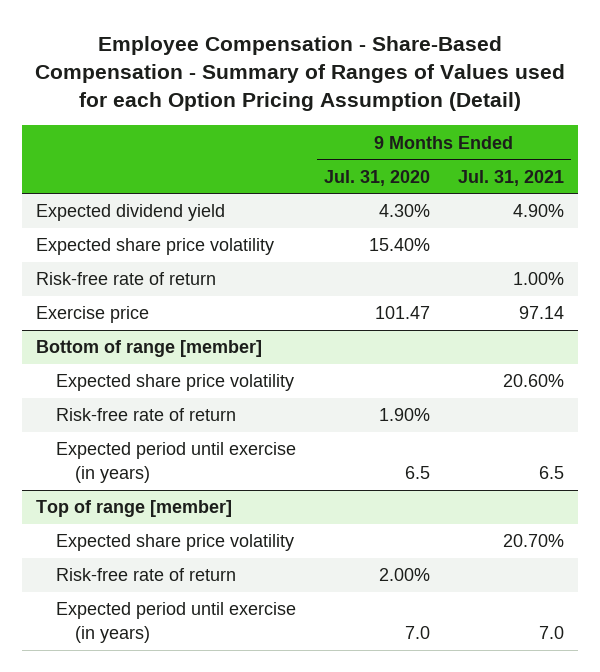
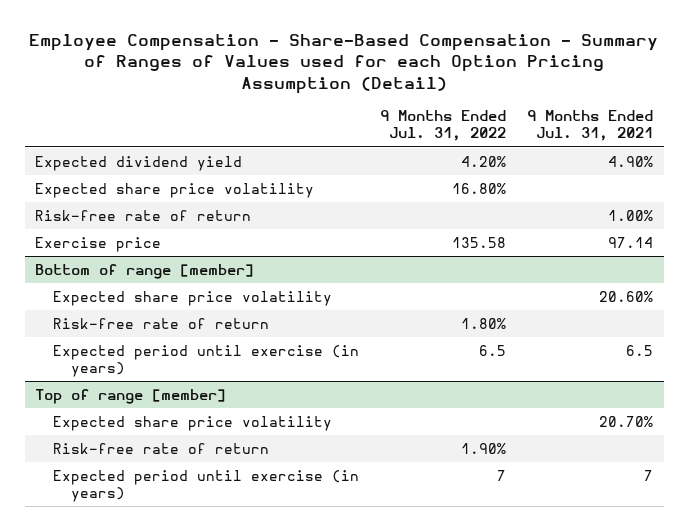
[323,169,430,186] Jul. 31, 2020 -> none
none -> [380,110,507,142] 9 Months Ended Jul. 31, 2022
[538,625,564,639] 7.0 -> [644,469,654,481] 7

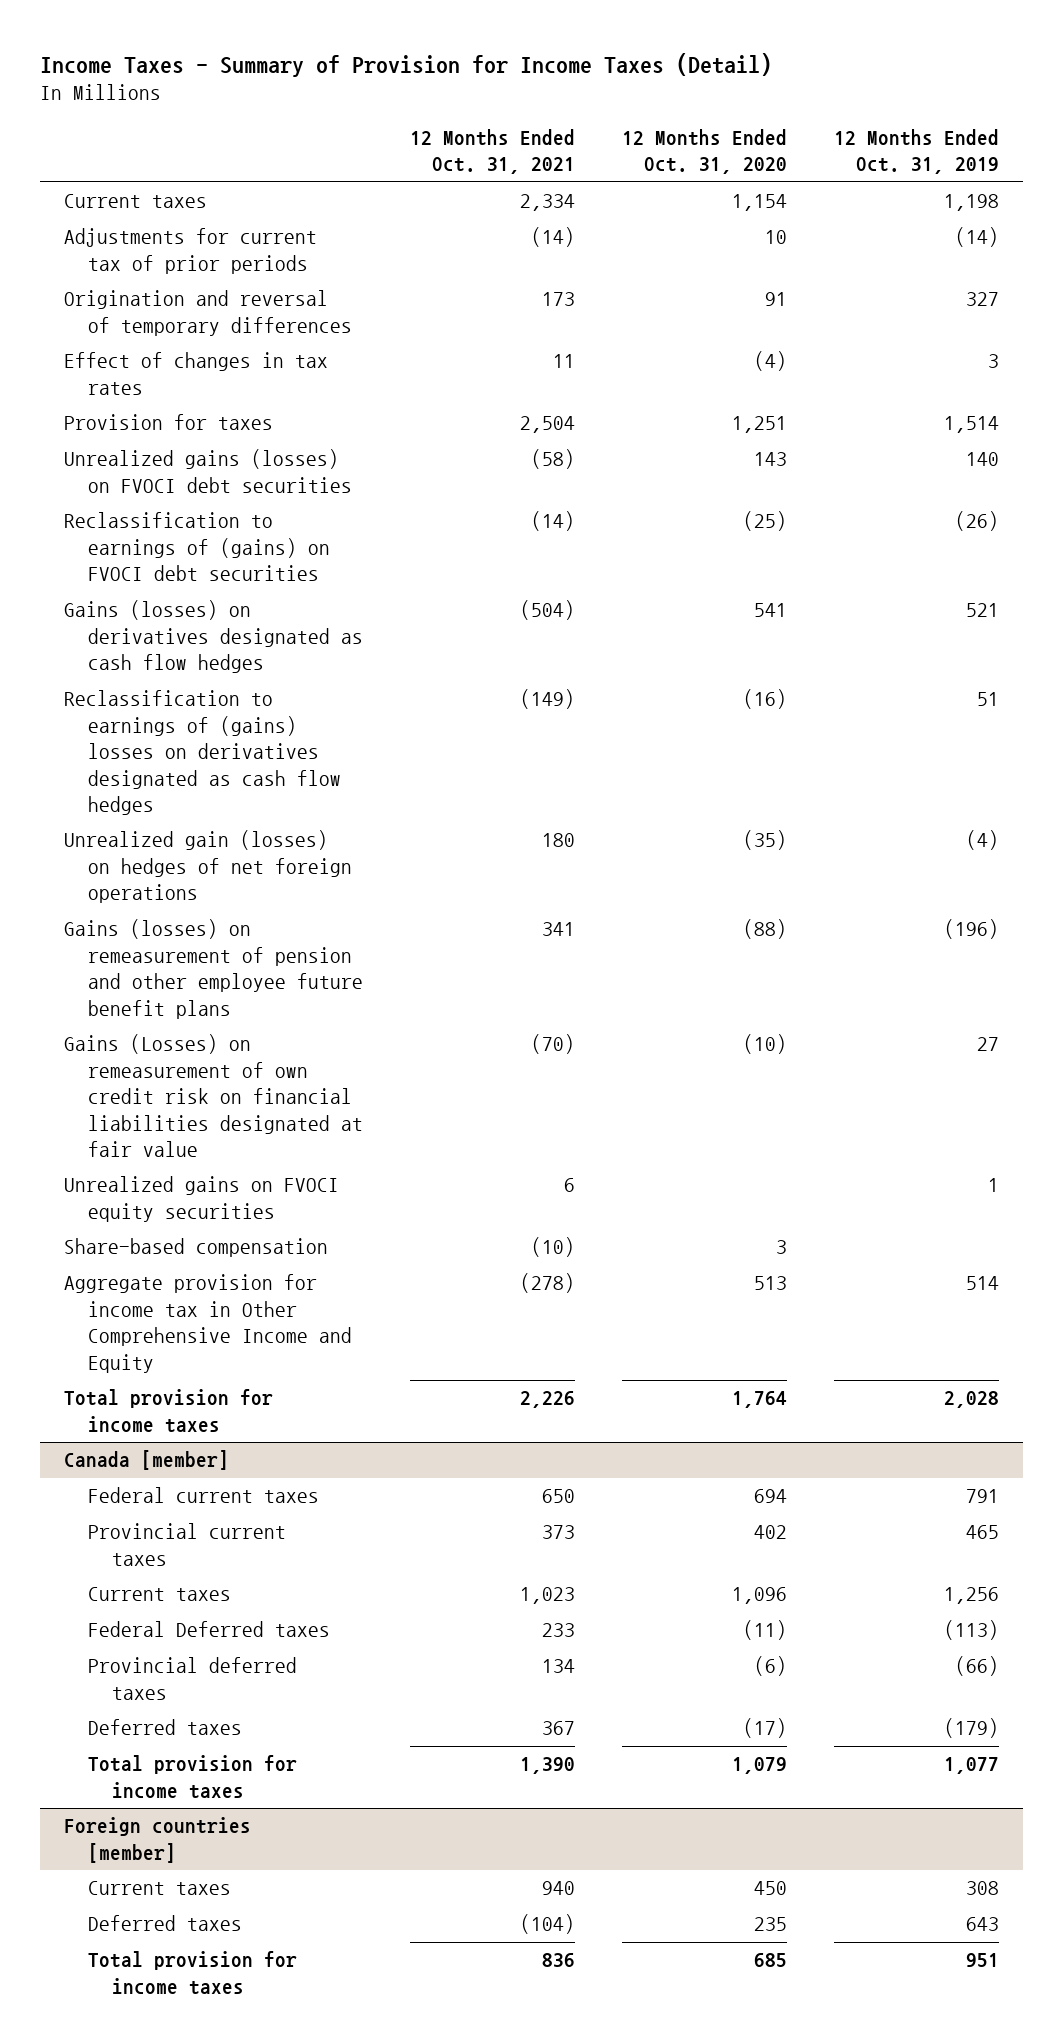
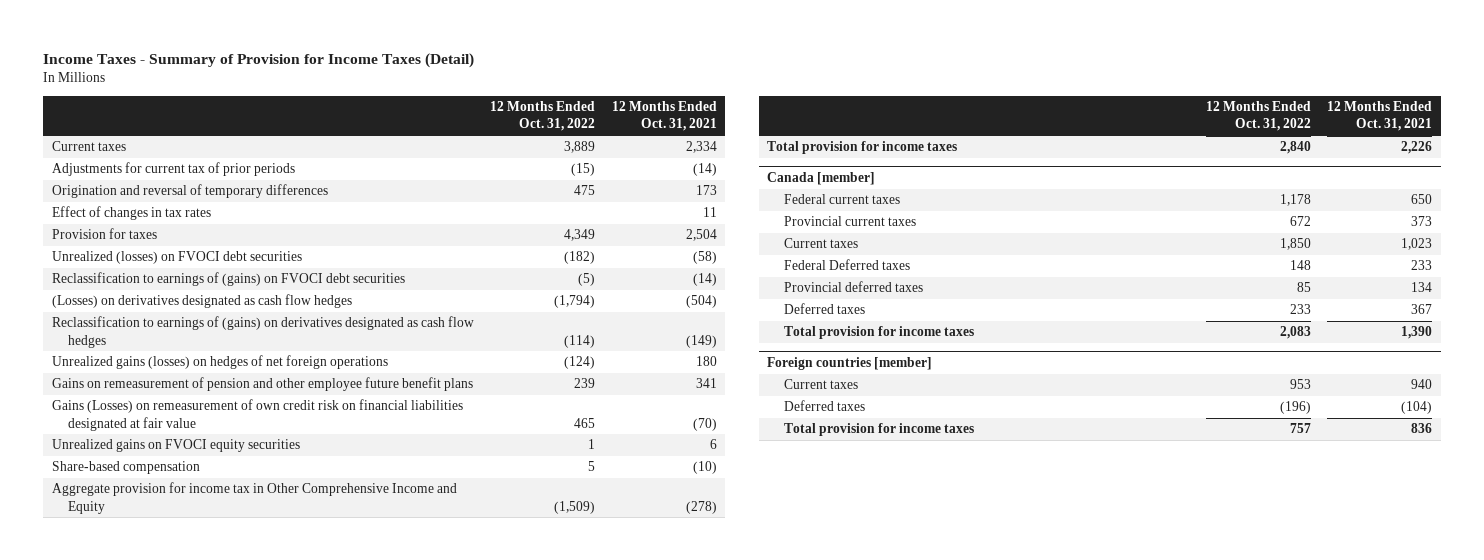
[622,129,788,175] 12 Months Ended Oct. 31, 2020 -> none
[834,129,1000,175] 12 Months Ended Oct. 31, 2019 -> none
none -> [490,101,596,132] 12 Months Ended Oct. 31, 2022
[63,449,352,493] Unrealized gains (losses) on FVOCI debt securities -> [51,251,302,265] Unrealized (losses) on FVOCI debt securities
[63,600,363,674] Gains (losses) on derivatives designated as cash flow hedges -> [51,294,352,309] (Losses) on derivatives designated as cash flow hedges
[63,690,341,816] Reclassification to earnings of (gains) losses on derivatives designated as cash flow hedges -> [51,316,474,348] Reclassification to earnings of (gains) on derivatives designated as cash flow hedges
[63,830,352,904] Unrealized gain (losses) on hedges of net foreign operations -> [51,355,388,370] Unrealized gains (losses) on hedges of net foreign operations
[63,919,363,1019] Gains (losses) on remeasurement of pension and other employee future benefit plans -> [51,377,473,392] Gains on remeasurement of pension and other employee future benefit plans

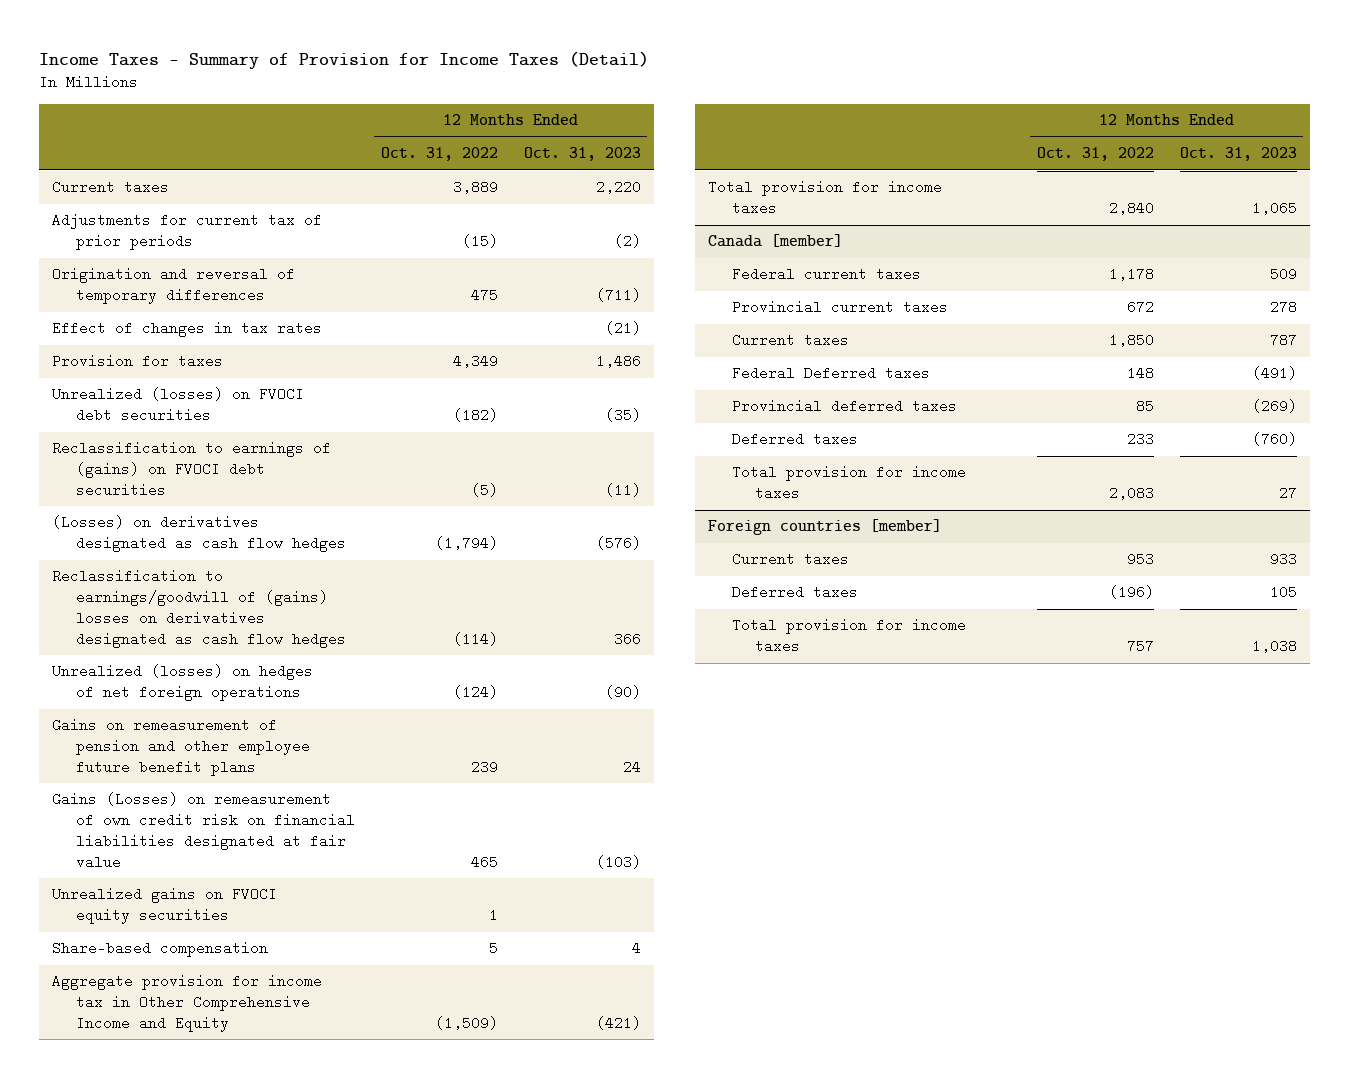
[611,101,717,132] 12 Months Ended Oct. 31, 2021 -> none
none -> [523,147,641,162] Oct. 31, 2023
[51,316,474,348] Reclassification to earnings of (gains) on derivatives designated as cash flow hedges -> [52,569,346,648] Reclassification to earnings/goodwill of (gains) losses on derivatives designated as cash flow hedges
[51,355,388,370] Unrealized gains (losses) on hedges of net foreign operations -> [52,664,314,702] Unrealized (losses) on hedges of net foreign operations

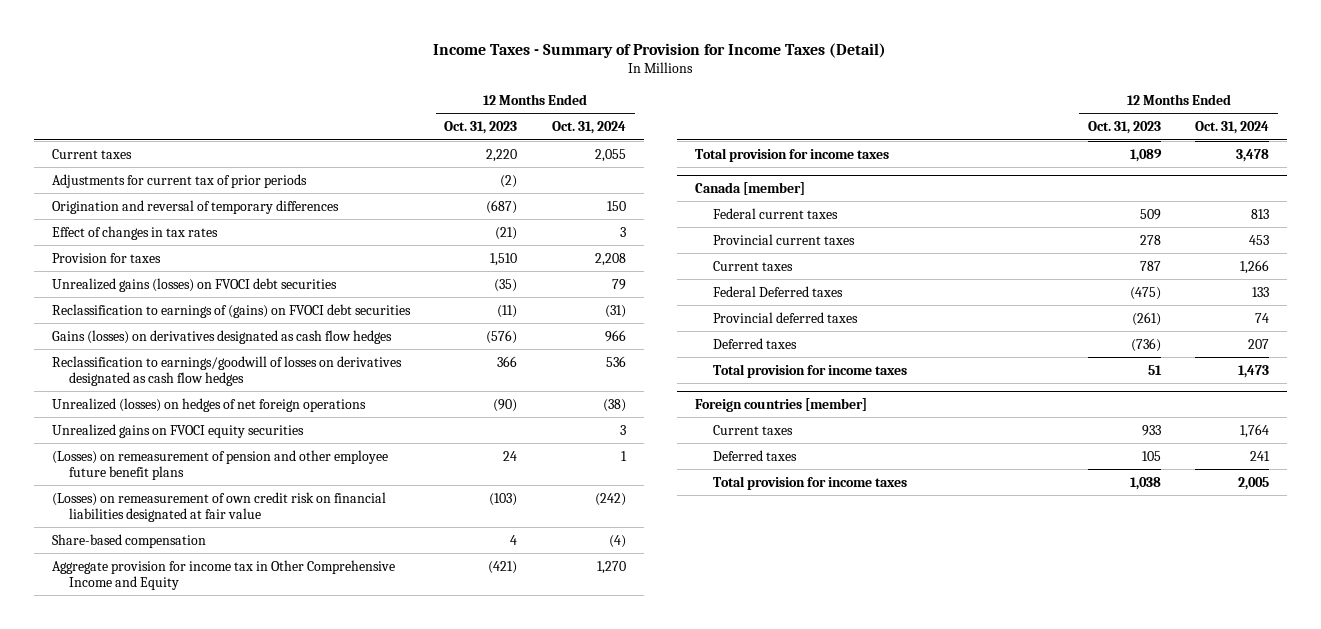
[380,147,498,162] Oct. 31, 2022 -> none
none -> [552,121,627,135] Oct. 31, 2024
[595,288,641,303] (711) -> [486,199,518,214] (687)
[595,354,641,369] 1,486 -> [490,252,518,266] 1,510
[52,387,305,423] Unrealized (losses) on FVOCI debt securities -> [51,277,337,292] Unrealized gains (losses) on FVOCI debt securities
[52,515,346,553] (Losses) on derivatives designated as cash flow hedges -> [51,329,392,344] Gains (losses) on derivatives designated as cash flow hedges
[52,569,346,648] Reclassification to earnings/goodwill of (gains) losses on derivatives designated as cash flow hedges -> [51,355,402,386] Reclassification to earnings/goodwill of losses on derivatives designated as cash flow hedges
[52,718,310,777] Gains on remeasurement of pension and other employee future benefit plans -> none
[52,792,355,869] Gains (Losses) on remeasurement of own credit risk on financial liabilities designated at fair value -> none
none -> [51,449,388,480] (Losses) on remeasurement of pension and other employee future benefit plans
none -> [51,491,386,522] (Losses) on remeasurement of own credit risk on financial liabilities designated at fair value
[1251,201,1297,216] 1,065 -> [1129,148,1162,162] 1,089
[1251,366,1297,381] (491) -> [1129,286,1161,300] (475)
[1251,399,1297,414] (269) -> [1131,311,1161,326] (261)
[1251,432,1297,447] (760) -> [1130,337,1161,352] (736)
[1278,486,1297,501] 27 -> [1147,364,1162,375] 51

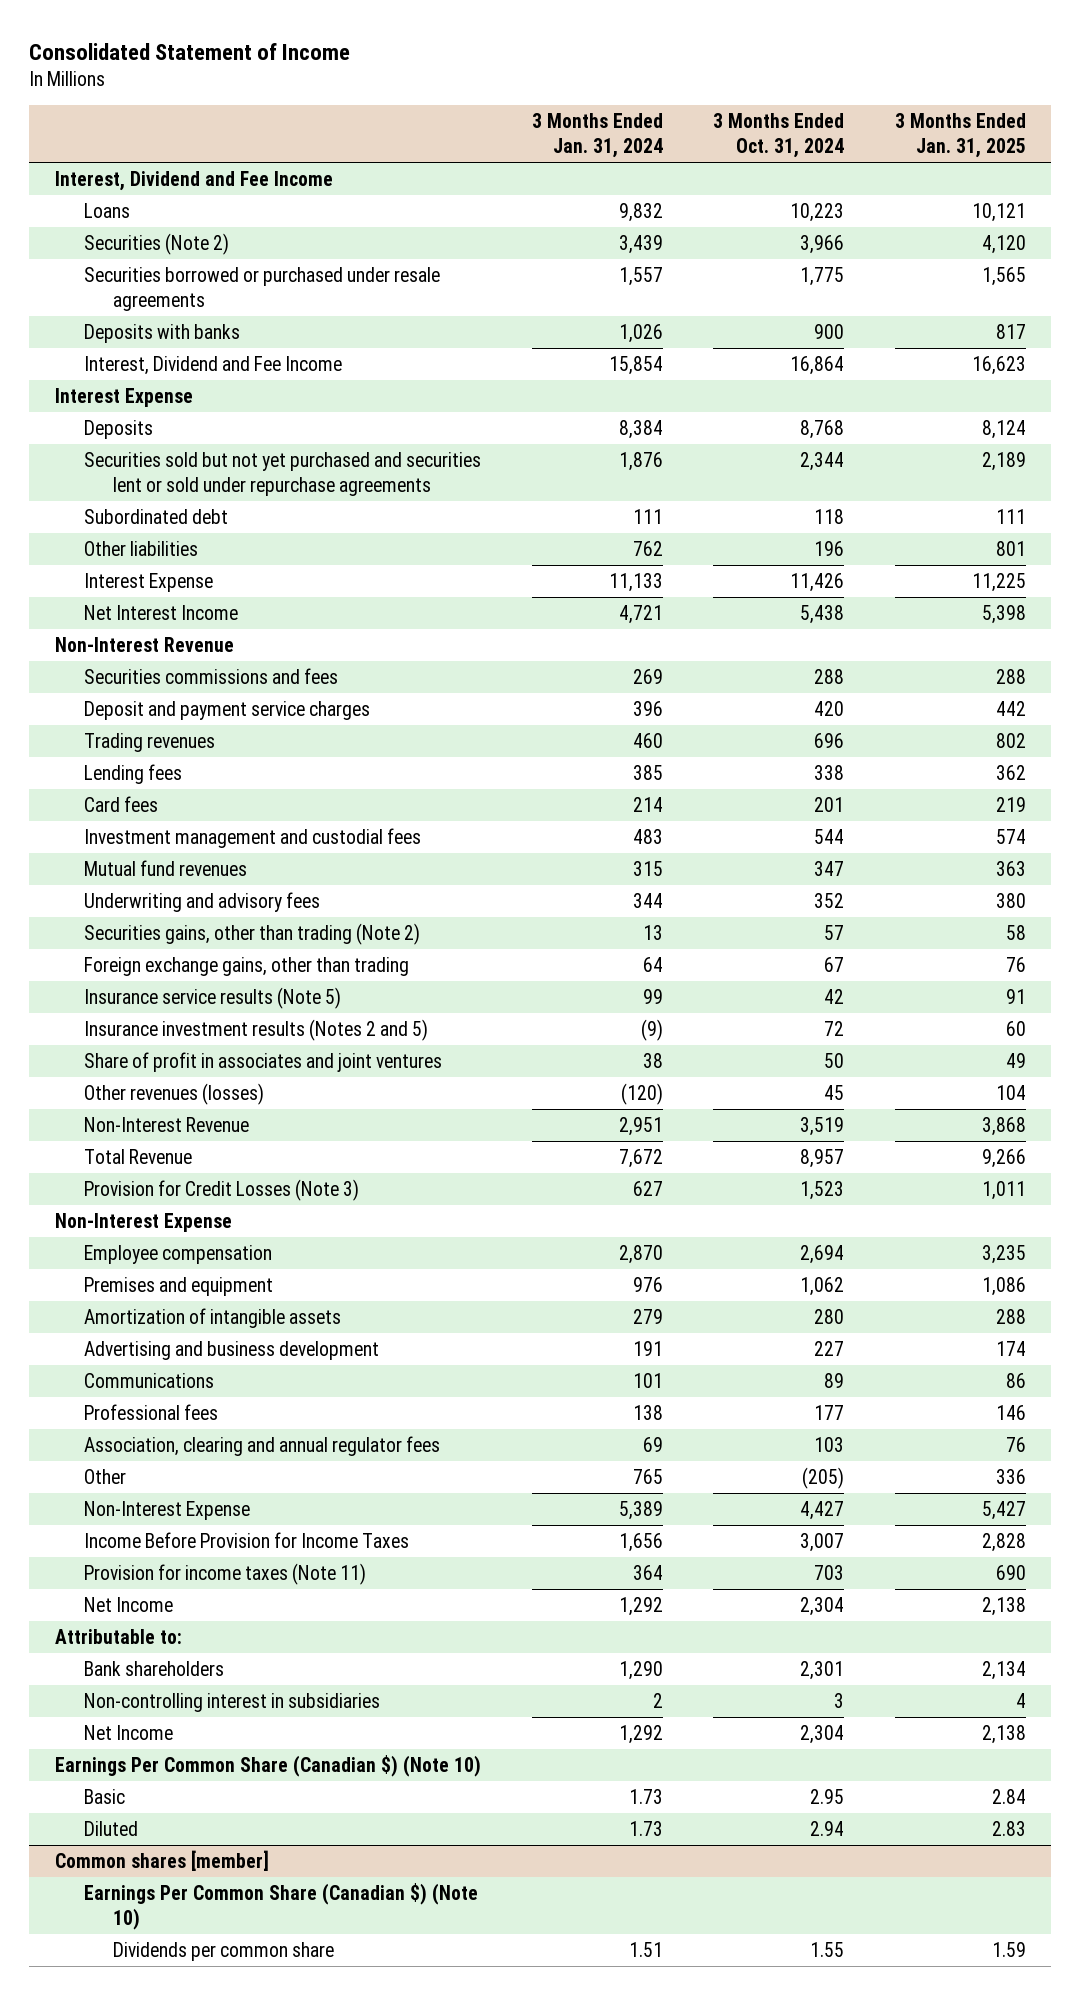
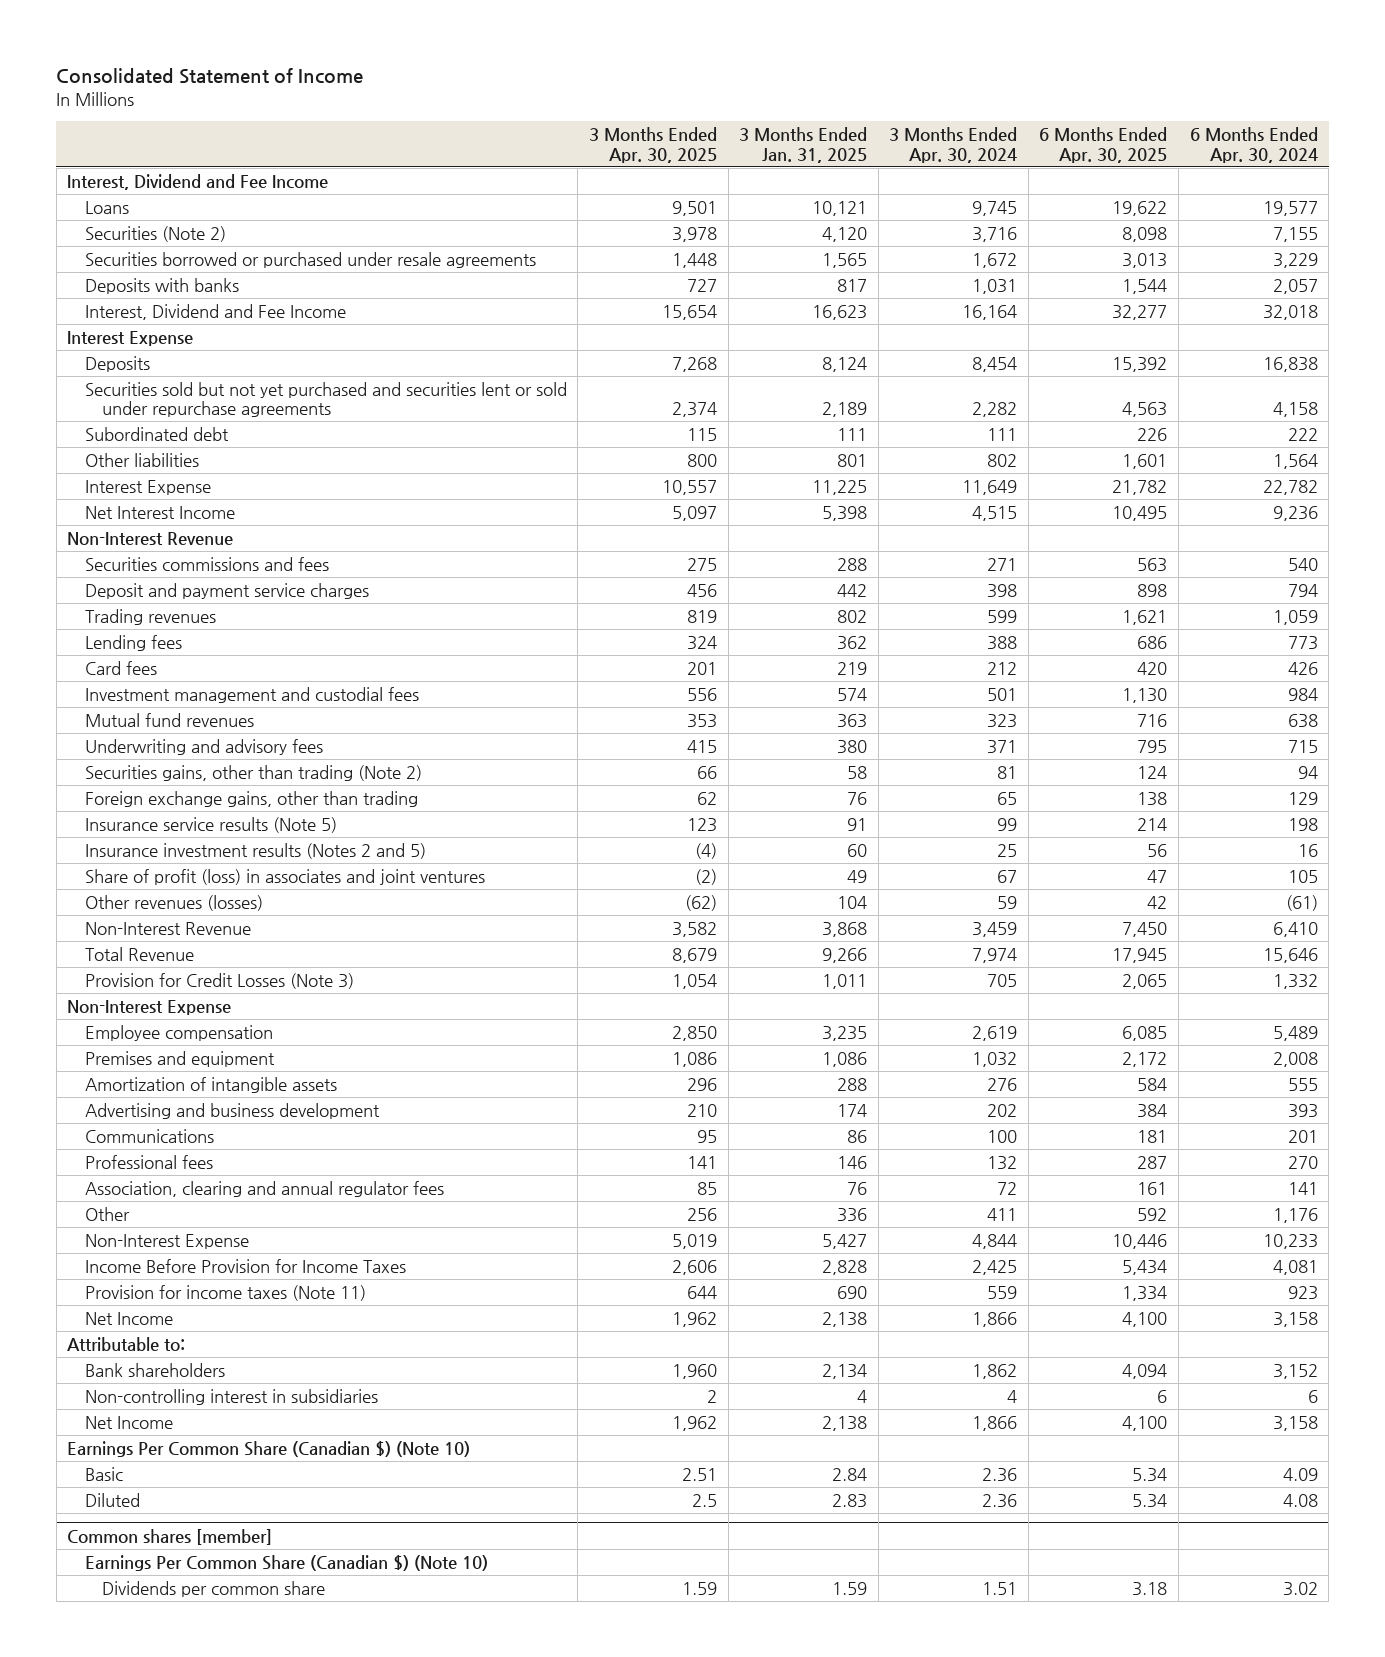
[531,113,663,159] 3 Months Ended Jan. 31, 2024 -> none
[713,113,845,159] 3 Months Ended Oct. 31, 2024 -> none
none -> [588,127,717,163] 3 Months Ended Apr. 30, 2025
none -> [889,127,1018,163] 3 Months Ended Apr. 30, 2024
none -> [1039,127,1168,163] 6 Months Ended Apr. 30, 2025
none -> [1189,127,1318,163] 6 Months Ended Apr. 30, 2024
[84,1051,443,1072] Share of profit in associates and joint ventures -> [84,868,485,885] Share of profit (loss) in associates and joint ventures

